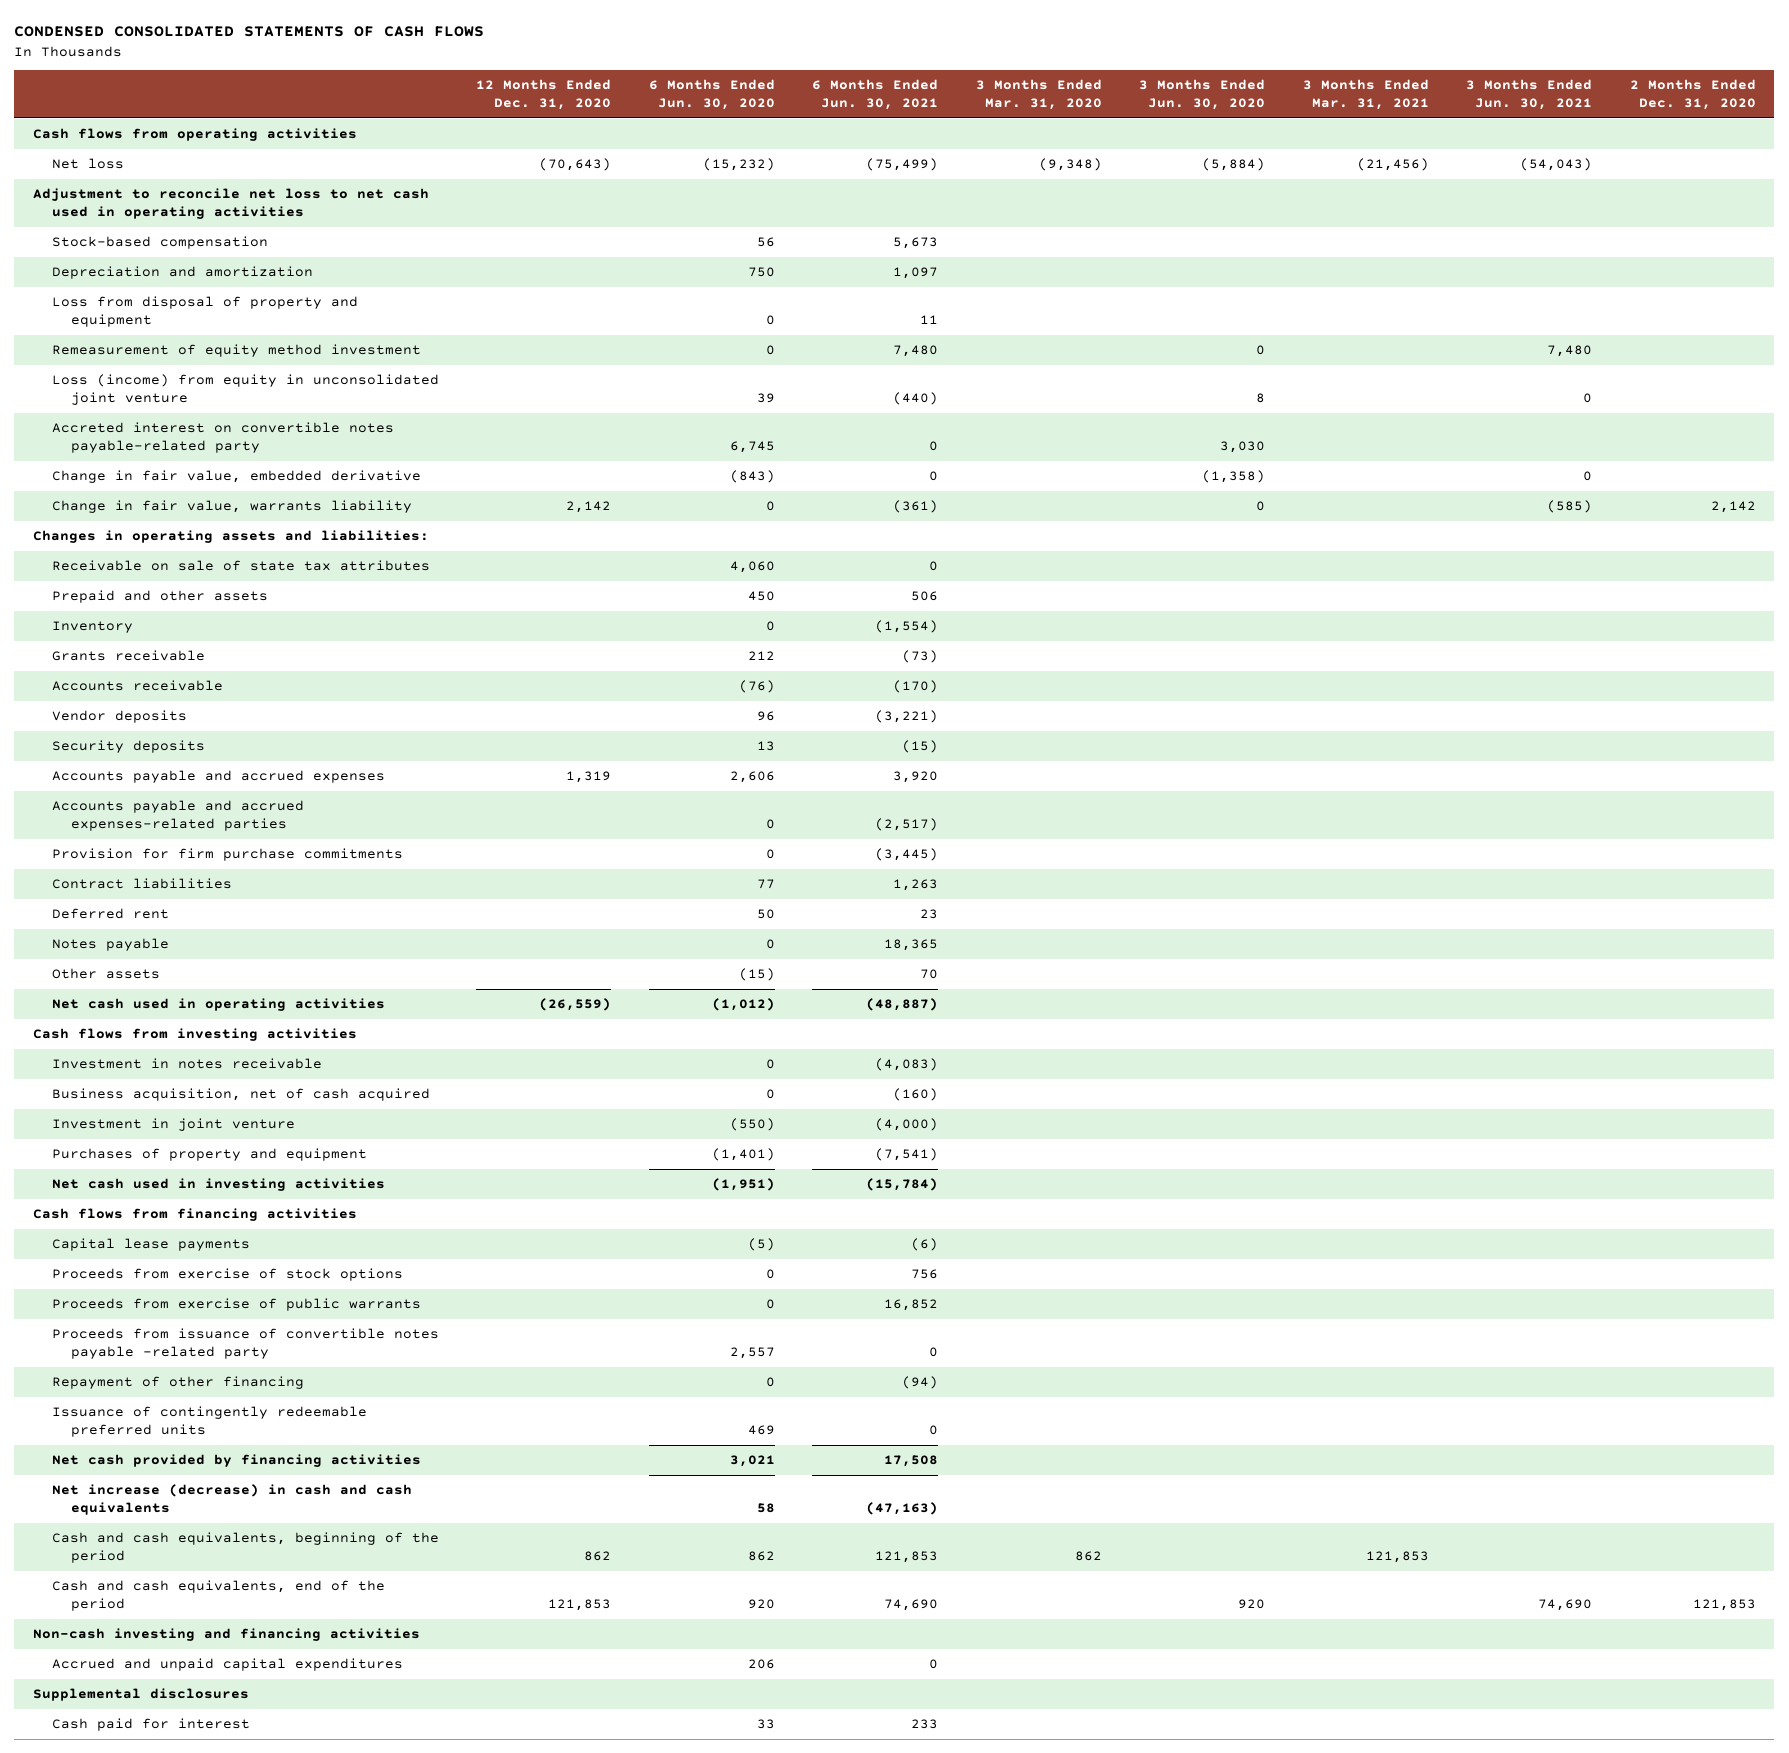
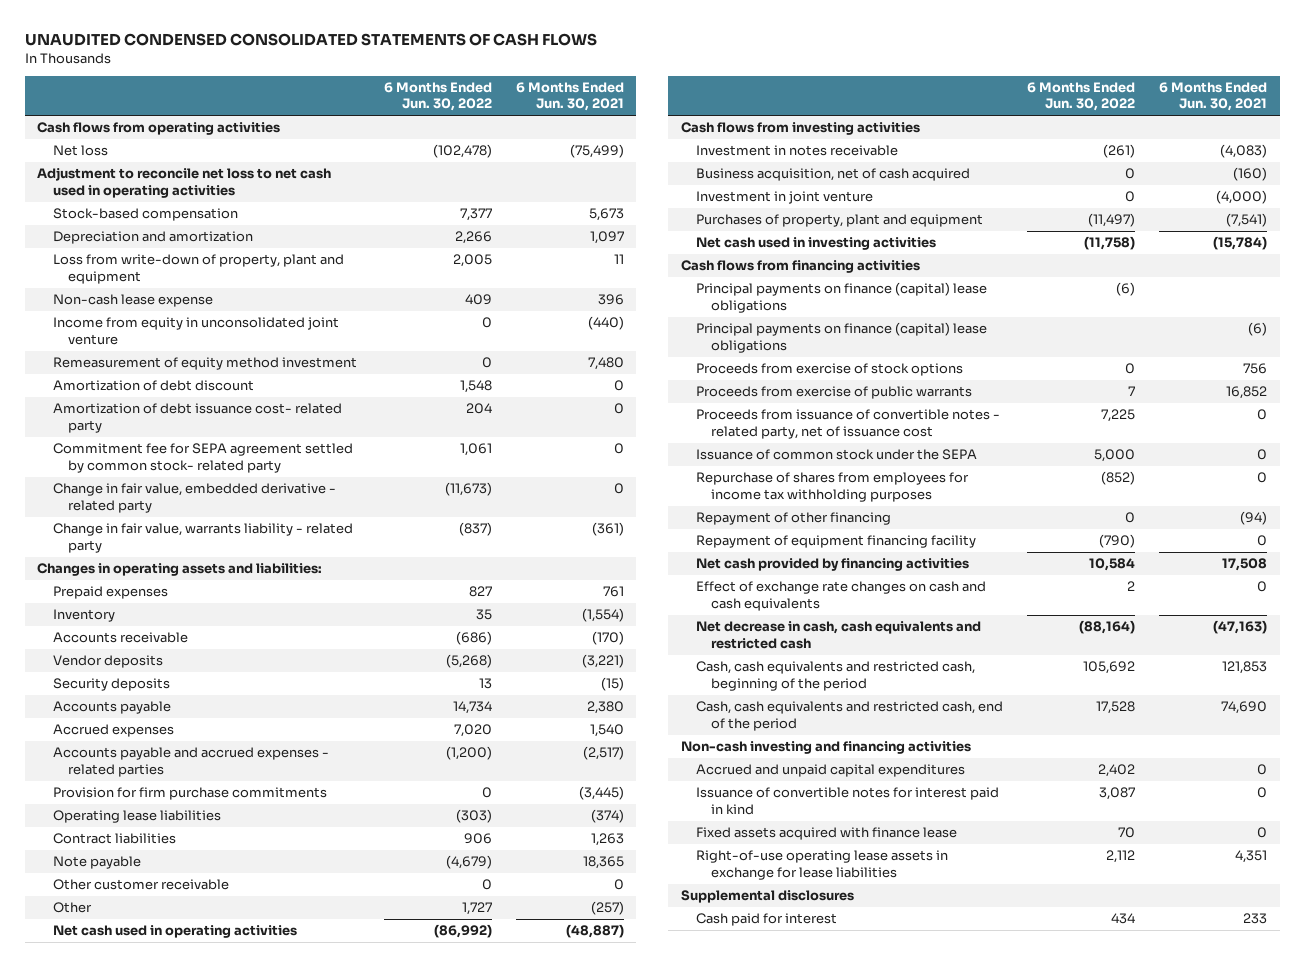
[14,26,485,38] CONDENSED CONSOLIDATED STATEMENTS OF CASH FLOWS -> [25,33,598,47] UNAUDITED CONDENSED CONSOLIDATED STATEMENTS OF CASH FLOWS
[476,78,612,111] 12 Months Ended Dec. 31, 2020 -> none
[648,78,775,111] 6 Months Ended Jun. 30, 2020 -> none
[975,78,1102,111] 3 Months Ended Mar. 31, 2020 -> none
[1139,78,1266,111] 3 Months Ended Jun. 30, 2020 -> none
[1302,78,1429,111] 3 Months Ended Mar. 31, 2021 -> none
[1466,78,1593,111] 3 Months Ended Jun. 30, 2021 -> none
[1629,78,1756,111] 2 Months Ended Dec. 31, 2020 -> none
none -> [383,81,492,112] 6 Months Ended Jun. 30, 2022
[51,296,358,328] Loss from disposal of property and equipment -> [52,254,344,284] Loss from write-down of property, plant and equipment
none -> [52,294,213,308] Non-cash lease expense
none -> [52,317,339,345] Income from equity in unconsolidated joint venture
[51,374,439,406] Loss (income) from equity in unconsolidated joint venture -> none
[51,422,394,454] Accreted interest on convertible notes payable-related party -> none
none -> [52,380,254,392] Amortization of debt discount
none -> [52,403,342,433] Amortization of debt issuance cost- related party
none -> [52,443,353,473] Commitment fee for SEPA agreement settled by common stock- related party
[51,470,421,484] Change in fair value, embedded derivative -> [52,483,336,513] Change in fair value, embedded derivative - related party
[51,500,412,514] Change in fair value, warrants liability -> [52,523,353,553] Change in fair value, warrants liability - related party
[51,560,430,572] Receivable on sale of state tax attributes -> none
[51,590,268,604] Prepaid and other assets -> [52,586,168,600] Prepaid expenses
[911,591,939,602] 506 -> [603,586,625,598] 761
[51,650,205,662] Grants receivable -> none
[51,770,385,784] Accounts payable and accrued expenses -> none
none -> [52,701,171,715] Accounts payable
none -> [52,724,174,738] Accrued expenses
[51,800,304,832] Accounts payable and accrued expenses-related parties -> [52,747,329,777] Accounts payable and accrued expenses - related parties
none -> [52,810,221,824] Operating lease liabilities
[51,908,169,920] Deferred rent -> none
[51,938,169,952] Notes payable -> [52,856,141,870] Note payable
none -> [52,879,229,891] Other customer receivable
[51,968,160,980] Other assets -> [52,902,92,914] Other
[920,969,939,980] 70 -> [591,901,625,916] (257)
[51,1148,367,1162] Purchases of property and equipment -> [695,214,983,228] Purchases of property, plant and equipment
none -> [695,282,987,313] Principal payments on finance (capital) lease obligations
[51,1238,250,1252] Capital lease payments -> [695,322,987,353] Principal payments on finance (capital) lease obligations
[51,1328,439,1360] Proceeds from issuance of convertible notes payable -related party -> [695,409,1000,439] Proceeds from issuance of convertible notes - related party, net of issuance cost
none -> [695,449,977,461] Issuance of common stock under the SEPA
none -> [695,472,969,502] Repurchase of shares from employees for income tax withholding purposes
[51,1406,367,1438] Issuance of contingently redeemable preferred units -> none
none -> [695,535,976,549] Repayment of equipment financing facility
none -> [695,581,986,611] Effect of exchange rate changes on cash and cash equivalents
[51,1484,412,1516] Net increase (decrease) in cash and cash equivalents -> [695,621,981,649] Net decrease in cash, cash equivalents and restricted cash
[51,1532,439,1564] Cash and cash equivalents, beginning of the period -> [695,661,975,691] Cash, cash equivalents and restricted cash, beginning of the period
[51,1580,385,1612] Cash and cash equivalents, end of the period -> [695,701,1003,731] Cash, cash equivalents and restricted cash, end of the period
none -> [695,787,999,815] Issuance of convertible notes for interest paid in kind
none -> [695,827,957,841] Fixed assets acquired with finance lease
none -> [695,850,948,880] Right-of-use operating lease assets in exchange for lease liabilities

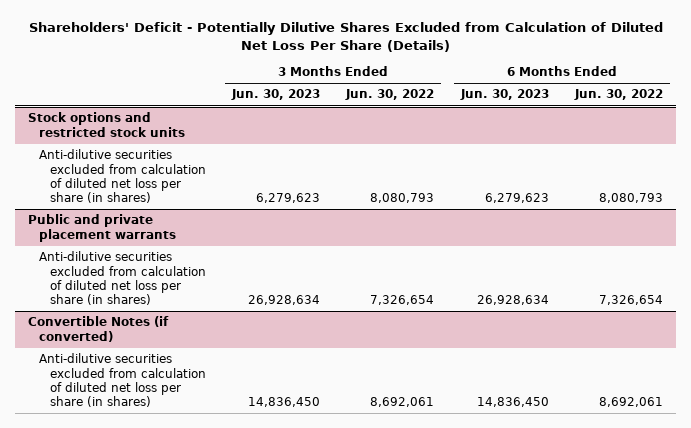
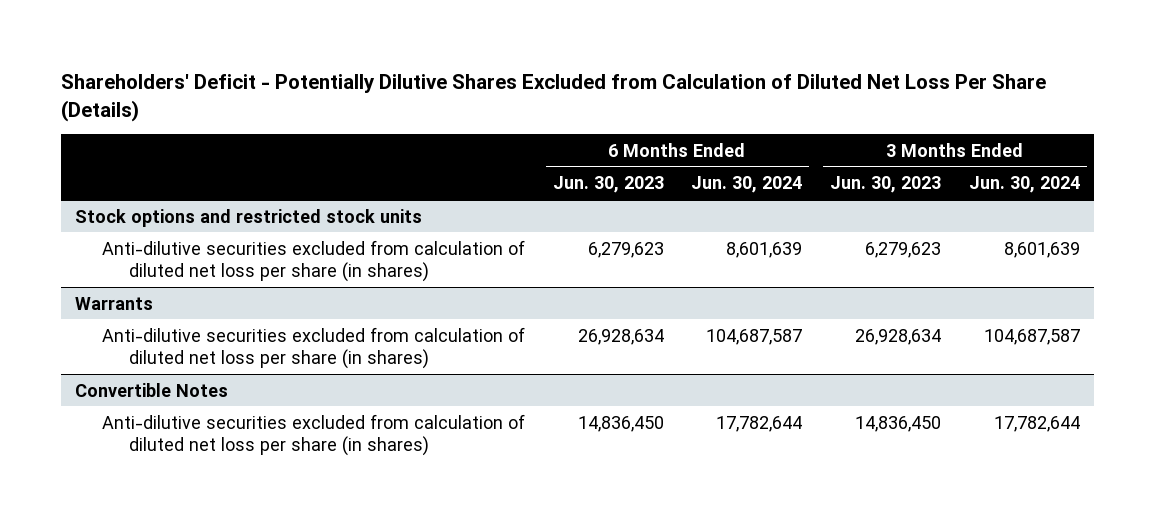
[345,89,435,101] Jun. 30, 2022 -> none
[574,89,664,101] Jun. 30, 2022 -> none
none -> [691,176,803,194] Jun. 30, 2024
none -> [968,176,1080,194] Jun. 30, 2024
[27,214,176,242] Public and private placement warrants -> [75,296,154,310] Warrants
[27,316,169,342] Convertible Notes (if converted) -> [75,382,229,397] Convertible Notes

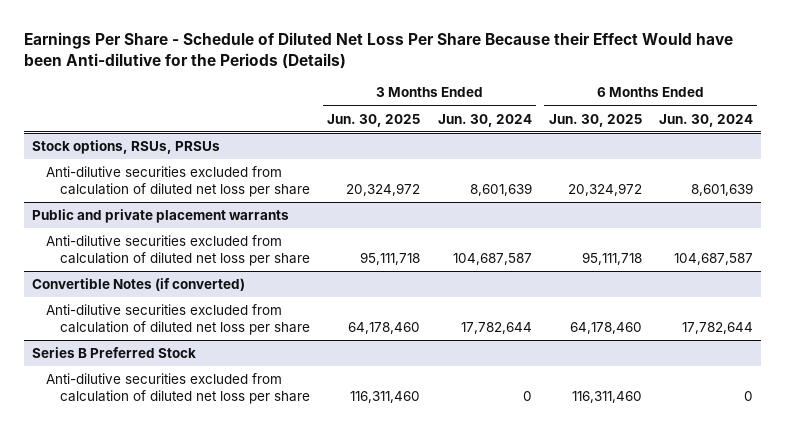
[61,73,1047,122] Shareholders' Deficit - Potentially Dilutive Shares Excluded from Calculation of Diluted Net Loss Per Share (Details) -> [23,31,733,69] Earnings Per Share - Schedule of Diluted Net Loss Per Share Because their Effect Would have been Anti-dilutive for the Periods (Details)
[552,176,664,194] Jun. 30, 2023 -> none
[830,176,942,194] Jun. 30, 2023 -> none
none -> [327,113,421,127] Jun. 30, 2025
none -> [548,113,642,127] Jun. 30, 2025
[75,208,423,227] Stock options and restricted stock units -> [32,140,221,155] Stock options, RSUs, PRSUs
[101,239,525,283] Anti-dilutive securities excluded from calculation of diluted net loss per share (in shares) -> [46,166,311,197] Anti-dilutive securities excluded from calculation of diluted net loss per share
[75,296,154,310] Warrants -> [32,209,290,224] Public and private placement warrants
[101,326,525,370] Anti-dilutive securities excluded from calculation of diluted net loss per share (in shares) -> [46,235,311,266] Anti-dilutive securities excluded from calculation of diluted net loss per share
[75,382,229,397] Convertible Notes -> [32,278,246,292] Convertible Notes (if converted)
[101,413,525,457] Anti-dilutive securities excluded from calculation of diluted net loss per share (in shares) -> [46,304,311,335] Anti-dilutive securities excluded from calculation of diluted net loss per share
none -> [32,347,197,359] Series B Preferred Stock
none -> [46,373,311,404] Anti-dilutive securities excluded from calculation of diluted net loss per share

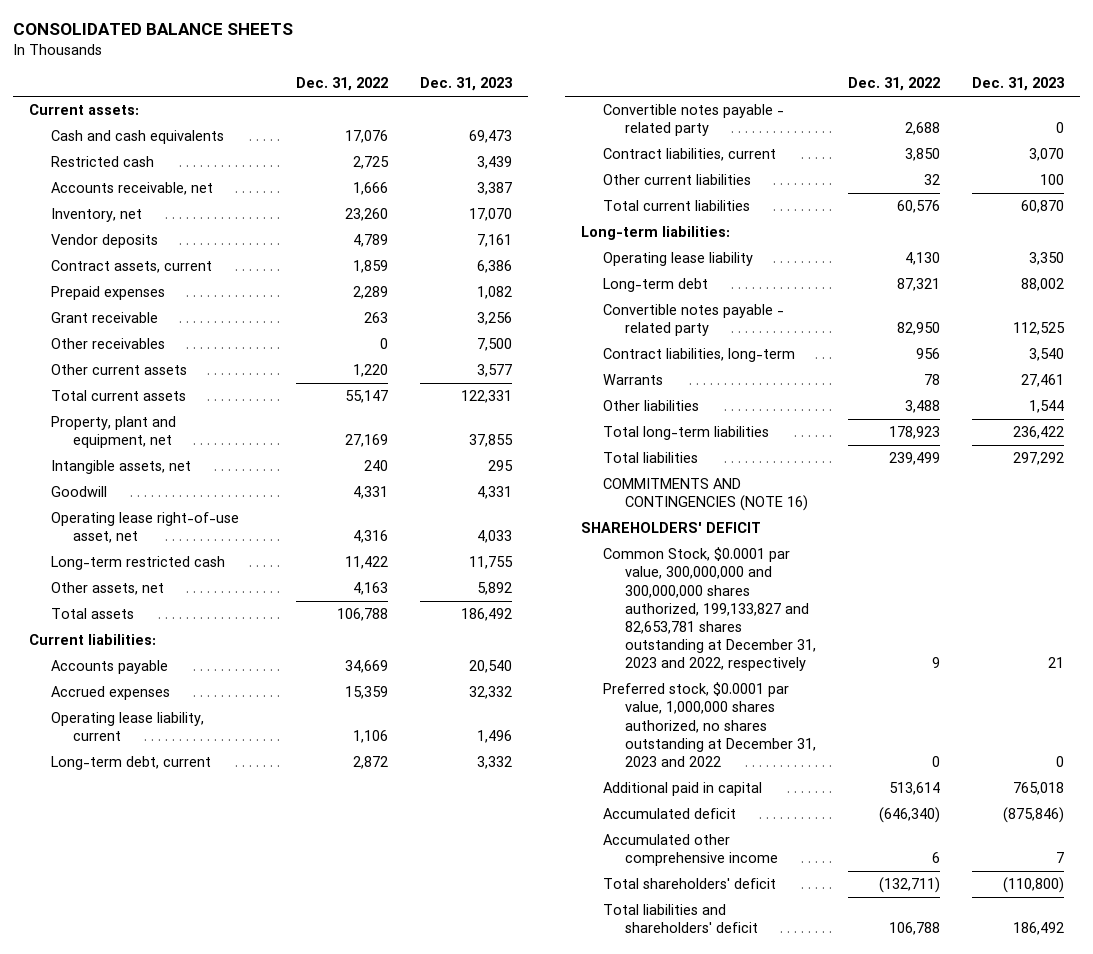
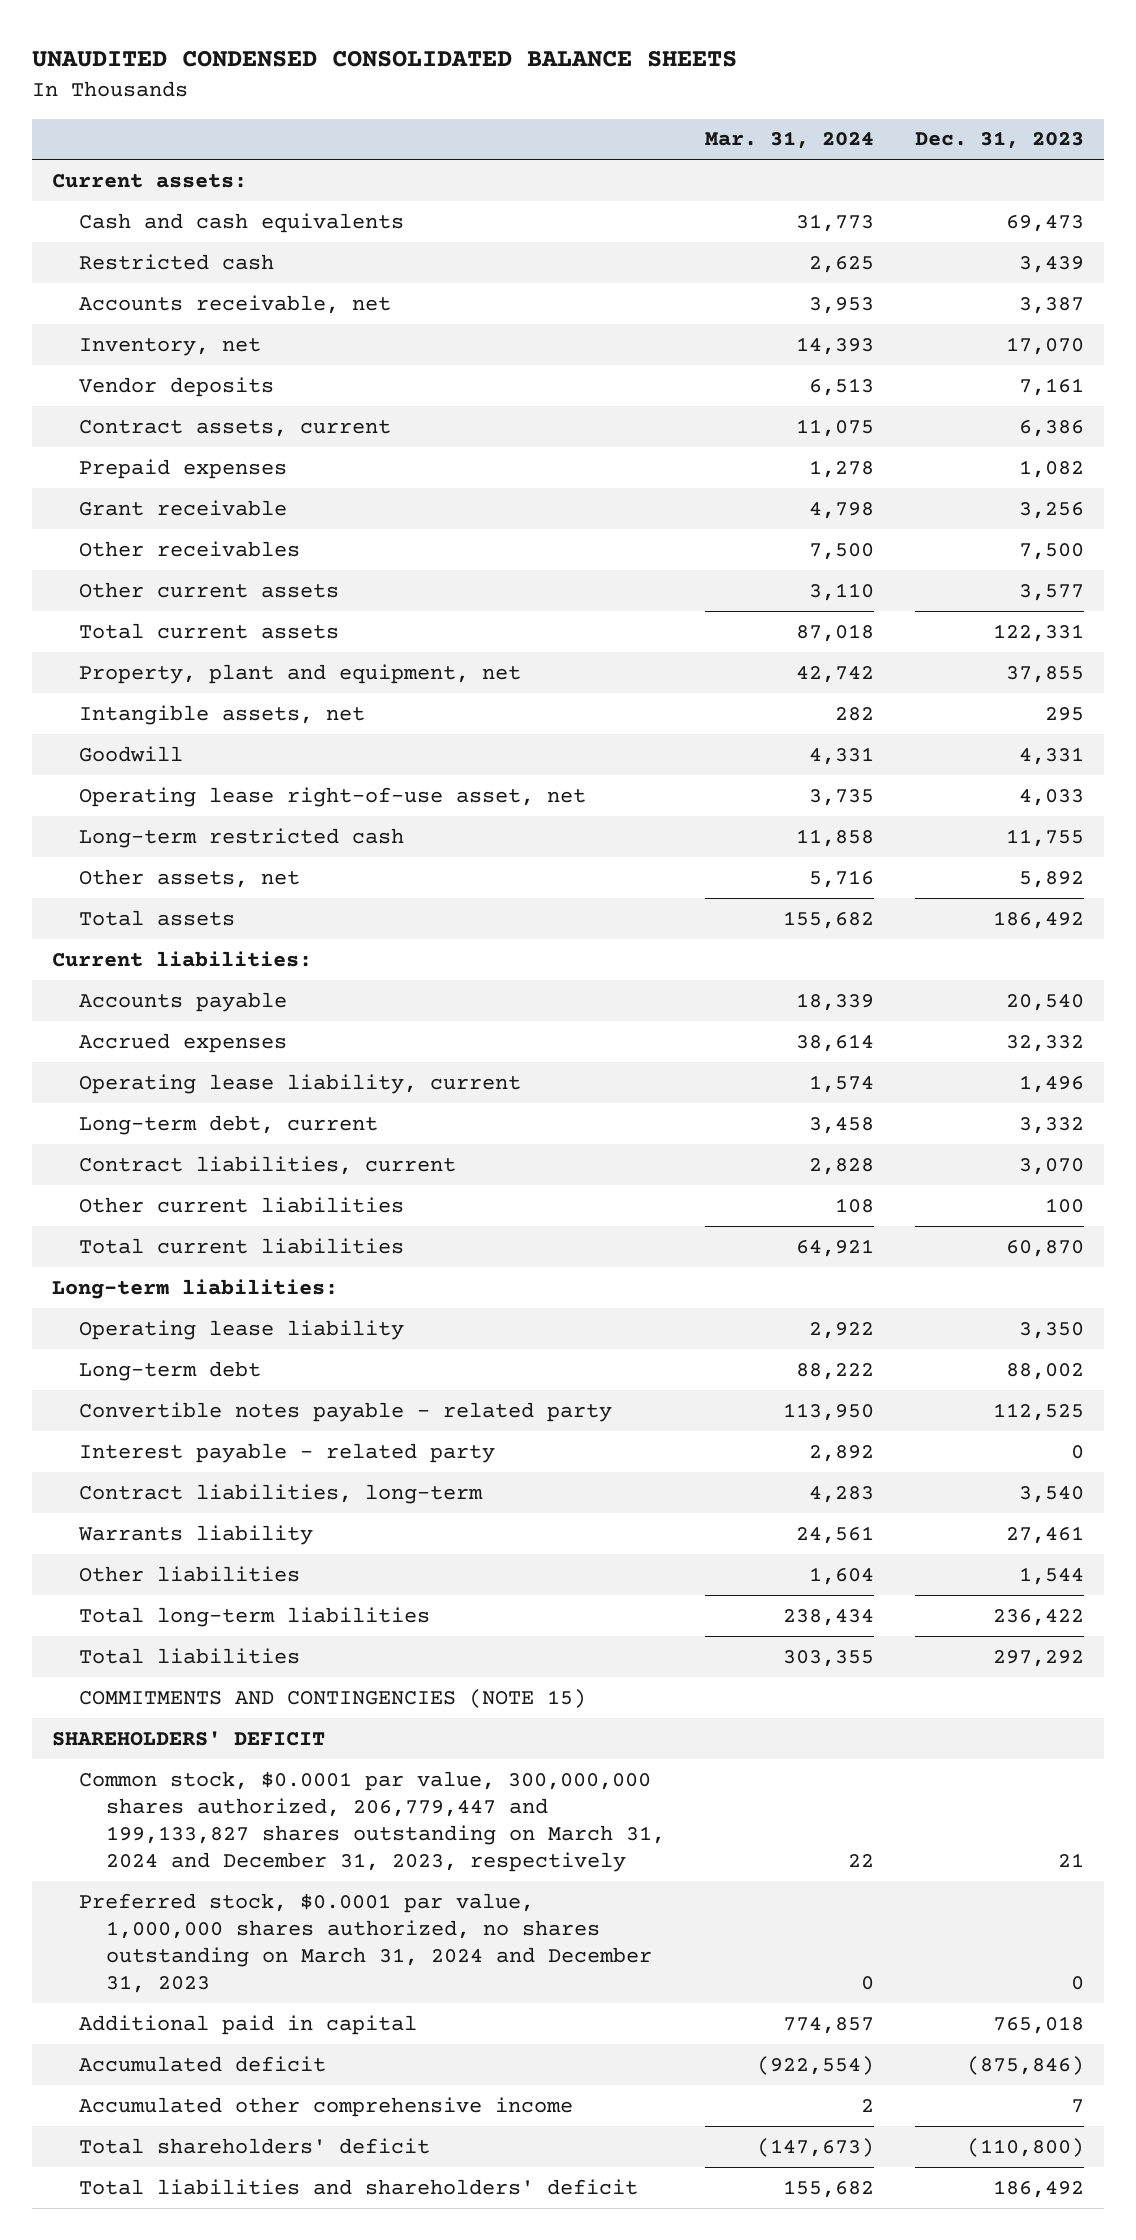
[12,23,293,36] CONSOLIDATED BALANCE SHEETS -> [31,50,737,68] UNAUDITED CONDENSED CONSOLIDATED BALANCE SHEETS
[296,77,389,92] Dec. 31, 2022 -> none
none -> [705,131,875,150] Mar. 31, 2024
[602,104,784,137] Convertible notes payable - related party -> none
none -> [78,1442,495,1463] Interest payable - related party
[602,374,663,386] Warrants -> [77,1524,313,1545] Warrants liability
[602,478,809,512] COMMITMENTS AND CONTINGENCIES (NOTE 16) -> [78,1688,586,1708] COMMITMENTS AND CONTINGENCIES (NOTE 15)
[602,547,817,672] Common Stock, $0.0001 par value, 300,000,000 and 300,000,000 shares authorized, 199,133,827 and 82,653,781 shares outstanding at December 31, 2023 and 2022, respectively -> [78,1770,665,1873] Common stock, $0.0001 par value, 300,000,000 shares authorized, 206,779,447 and 199,133,827 shares outstanding on March 31, 2024 and December 31, 2023, respectively
[602,682,817,767] Preferred stock, $0.0001 par value, 1,000,000 shares authorized, no shares outstanding at December 31, 2023 and 2022 -> [78,1892,652,1994] Preferred stock, $0.0001 par value, 1,000,000 shares authorized, no shares outstanding on March 31, 2024 and December 31, 2023

